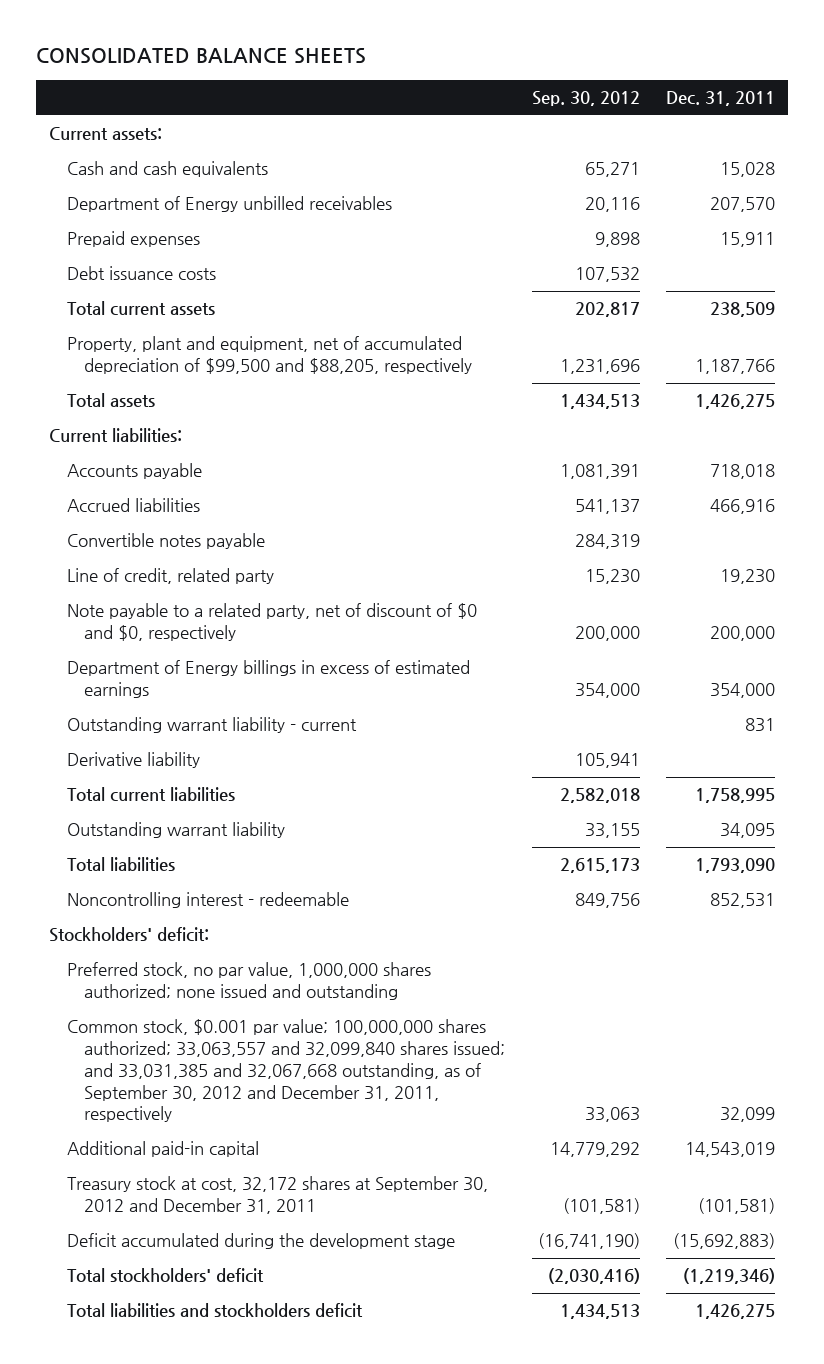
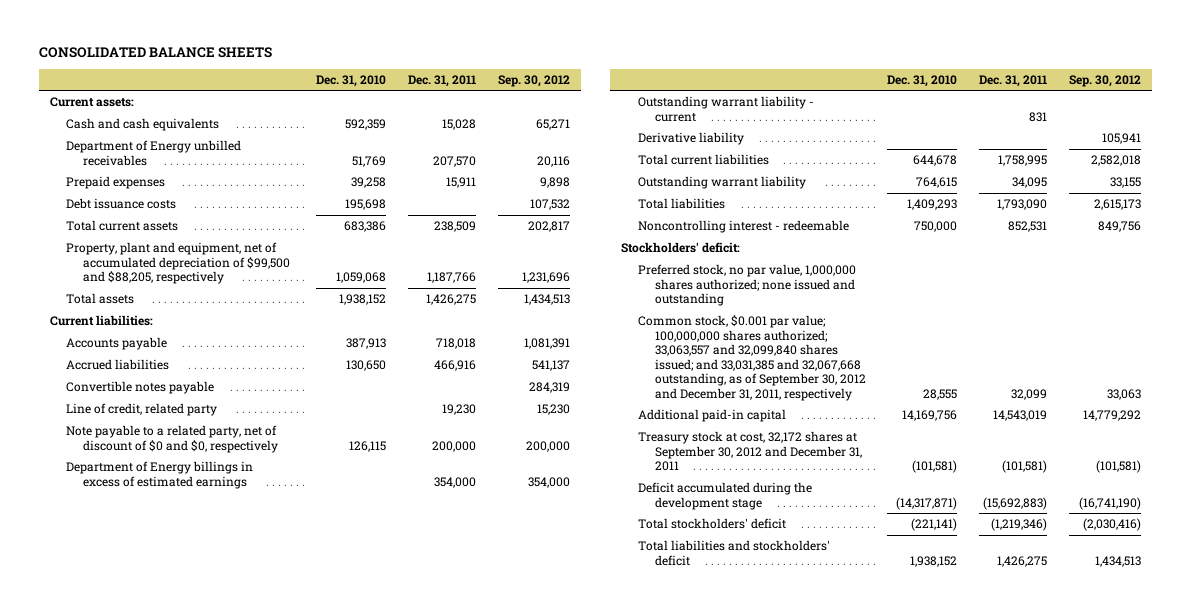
none -> [315,74,386,87] Dec. 31, 2010
[66,1303,363,1319] Total liabilities and stockholders deficit -> [637,539,830,566] Total liabilities and stockholders' deficit

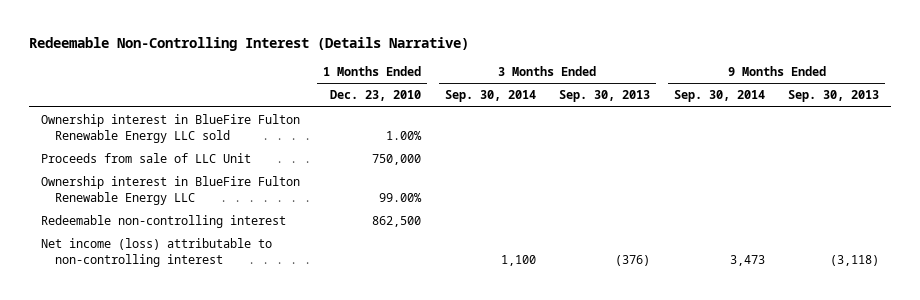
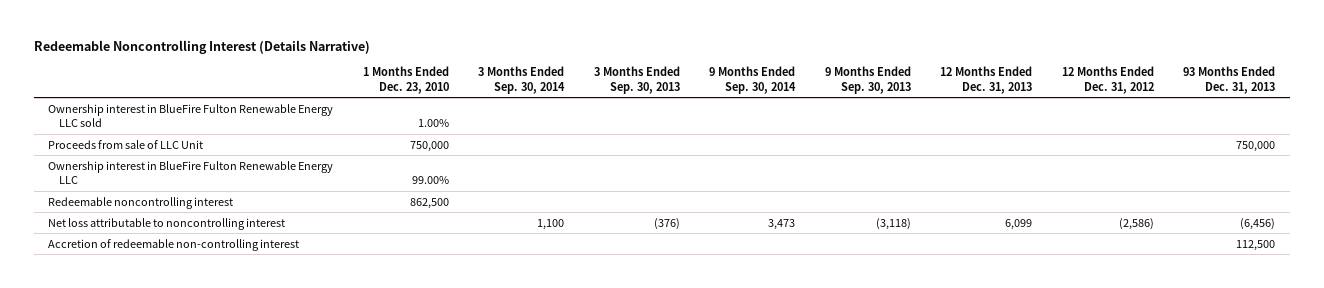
[28,36,469,51] Redeemable Non-Controlling Interest (Details Narrative) -> [33,39,370,54] Redeemable Noncontrolling Interest (Details Narrative)
none -> [940,66,1033,94] 12 Months Ended Dec. 31, 2013
none -> [1061,66,1154,94] 12 Months Ended Dec. 31, 2012
none -> [1183,66,1276,94] 93 Months Ended Dec. 31, 2013
[40,215,286,229] Redeemable non-controlling interest -> [48,196,234,209] Redeemable noncontrolling interest
[40,238,272,267] Net income (loss) attributable to non-controlling interest -> [48,217,286,230] Net loss attributable to noncontrolling interest
none -> [48,238,300,251] Accretion of redeemable non-controlling interest

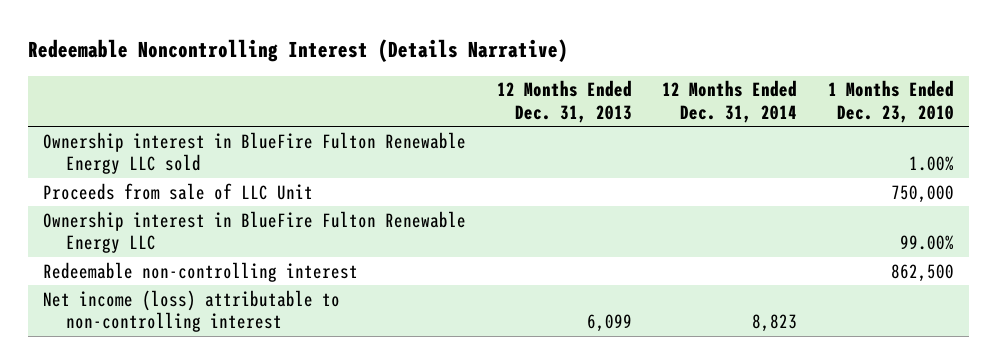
[478,66,566,94] 3 Months Ended Sep. 30, 2014 -> none
[593,66,680,94] 3 Months Ended Sep. 30, 2013 -> none
[709,66,797,94] 9 Months Ended Sep. 30, 2014 -> none
[824,66,911,94] 9 Months Ended Sep. 30, 2013 -> none
[1061,66,1154,94] 12 Months Ended Dec. 31, 2012 -> none
[1183,66,1276,94] 93 Months Ended Dec. 31, 2013 -> none
none -> [662,80,798,123] 12 Months Ended Dec. 31, 2014
[48,238,300,251] Accretion of redeemable non-controlling interest -> none
[48,196,234,209] Redeemable noncontrolling interest -> [42,261,358,282] Redeemable non-controlling interest
[48,217,286,230] Net loss attributable to noncontrolling interest -> [42,289,340,333] Net income (loss) attributable to non-controlling interest

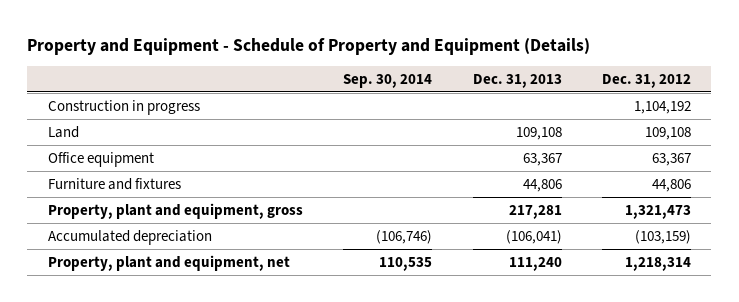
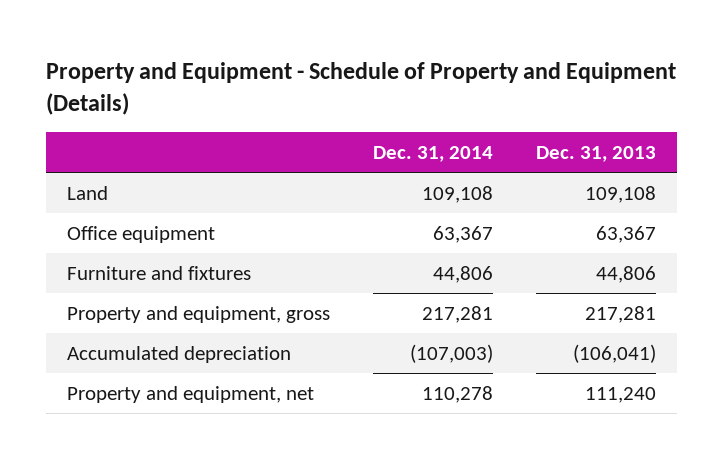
[343,73,433,88] Sep. 30, 2014 -> none
[602,73,692,88] Dec. 31, 2012 -> none
none -> [373,146,494,163] Dec. 31, 2014
[47,99,200,115] Construction in progress -> none
[47,202,303,219] Property, plant and equipment, gross -> [67,305,331,323] Property and equipment, gross
[47,254,290,271] Property, plant and equipment, net -> [67,385,315,403] Property and equipment, net

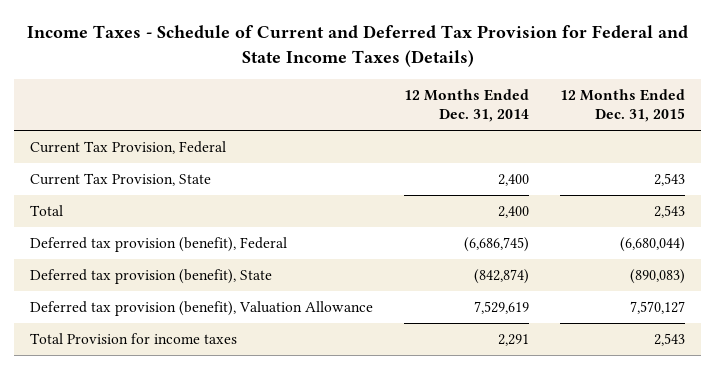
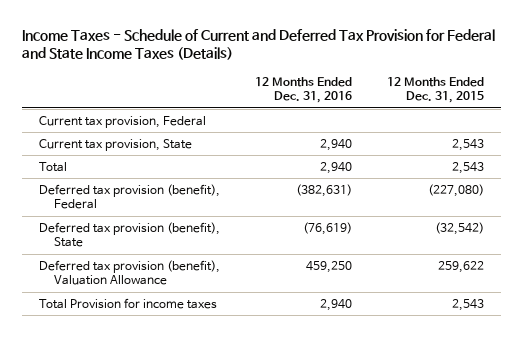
[404,88,530,123] 12 Months Ended Dec. 31, 2014 -> none
none -> [254,76,352,104] 12 Months Ended Dec. 31, 2016
[29,141,226,155] Current Tax Provision, Federal -> [39,115,207,128] Current tax provision, Federal
[29,173,211,187] Current Tax Provision, State -> [39,138,193,151] Current tax provision, State
[620,237,686,253] (6,680,044) -> [427,183,484,197] (227,080)
[630,269,686,285] (890,083) -> [434,221,484,235] (32,542)
[630,301,686,315] 7,570,127 -> [437,260,484,273] 259,622

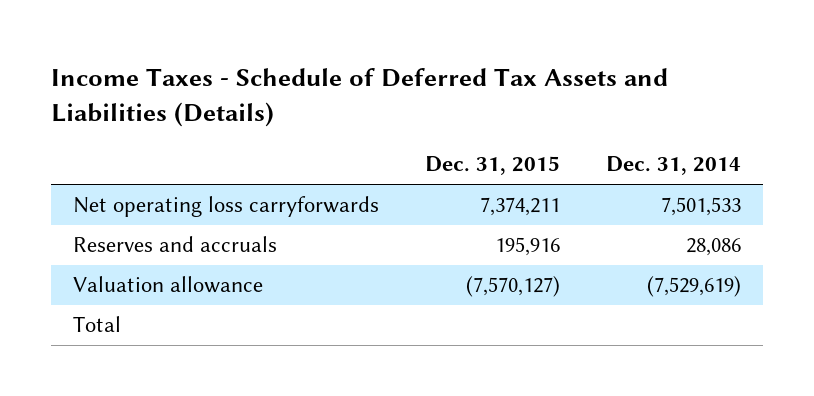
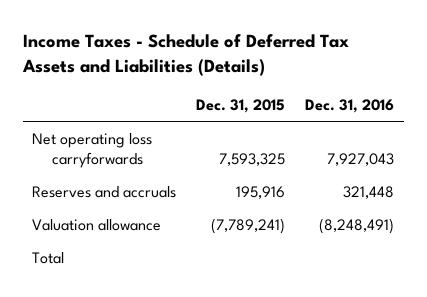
[605,156,741,176] Dec. 31, 2014 -> none
none -> [305,99,395,114] Dec. 31, 2016
[480,197,561,217] 7,374,211 -> [219,152,286,166] 7,593,325
[466,276,561,298] (7,570,127) -> [211,217,286,234] (7,789,241)

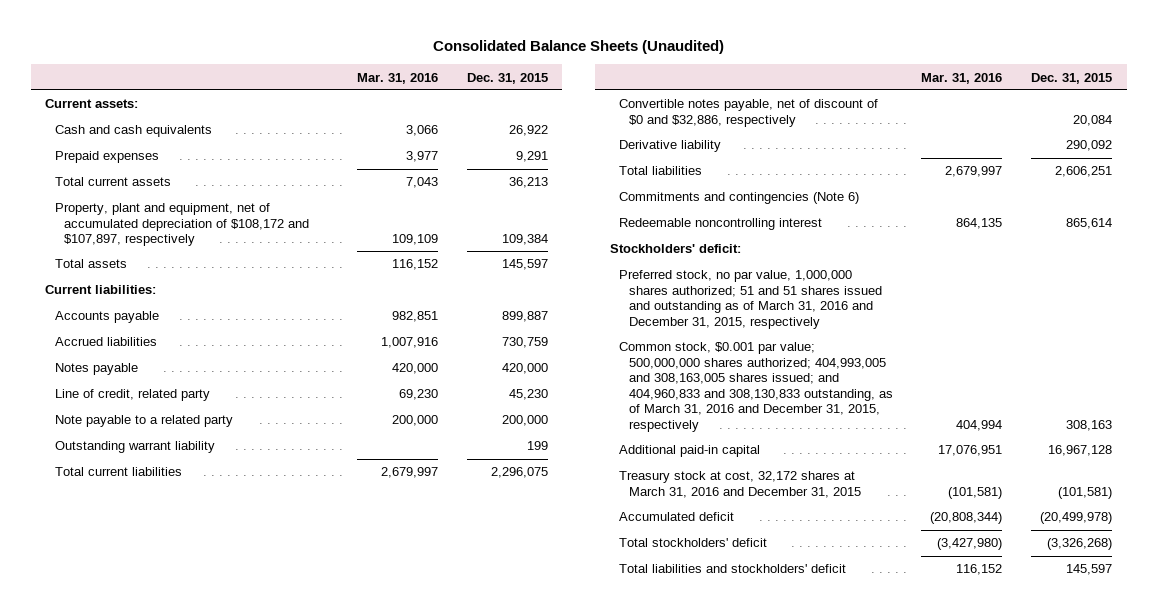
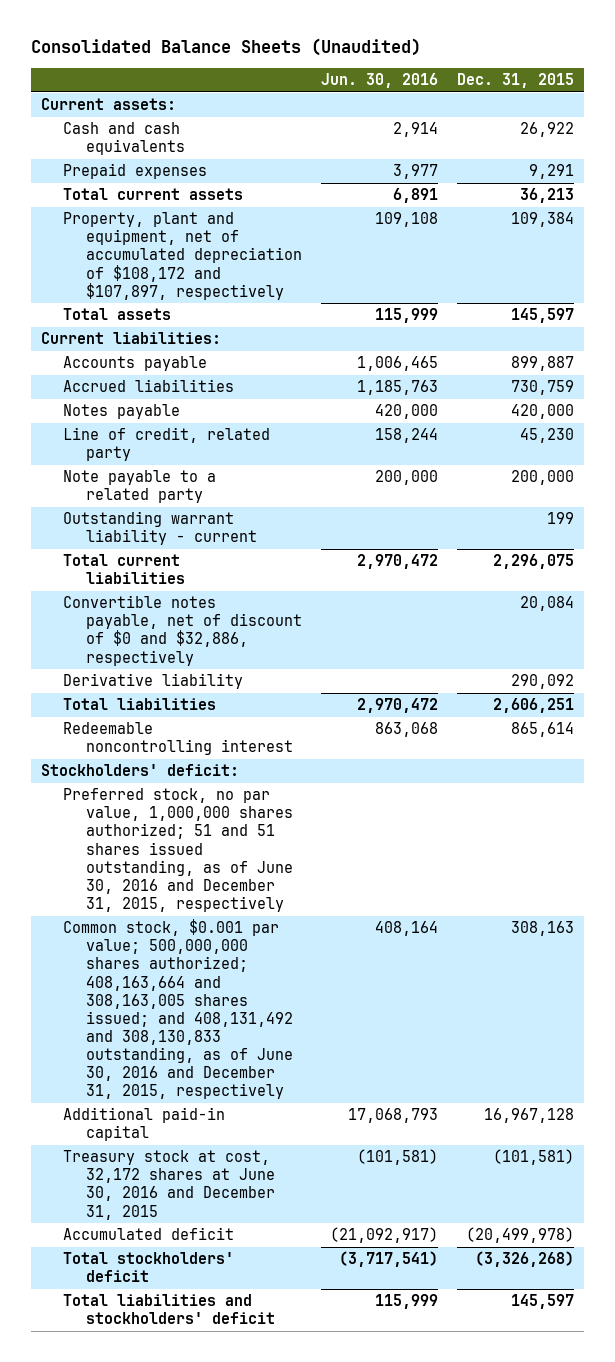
[357,72,439,84] Mar. 31, 2016 -> none
none -> [321,72,439,88] Jun. 30, 2016
[54,441,215,454] Outstanding warrant liability -> [63,511,257,546] Outstanding warrant liability - current
[619,192,860,205] Commitments and contingencies (Note 6) -> none
[619,270,882,329] Preferred stock, no par value, 1,000,000 shares authorized; 51 and 51 shares issued and outstanding as of March 31, 2016 and December 31, 2015, respectively -> [63,788,293,913] Preferred stock, no par value, 1,000,000 shares authorized; 51 and 51 shares issued outstanding, as of June 30, 2016 and December 31, 2015, respectively
[619,342,893,432] Common stock, $0.001 par value; 500,000,000 shares authorized; 404,993,005 and 308,163,005 shares issued; and 404,960,833 and 308,130,833 outstanding, as of March 31, 2016 and December 31, 2015, respectively -> [63,919,293,1100] Common stock, $0.001 par value; 500,000,000 shares authorized; 408,163,664 and 308,163,005 shares issued; and 408,131,492 and 308,130,833 outstanding, as of June 30, 2016 and December 31, 2015, respectively
[619,471,861,498] Treasury stock at cost, 32,172 shares at March 31, 2016 and December 31, 2015 -> [63,1150,275,1220] Treasury stock at cost, 32,172 shares at June 30, 2016 and December 31, 2015

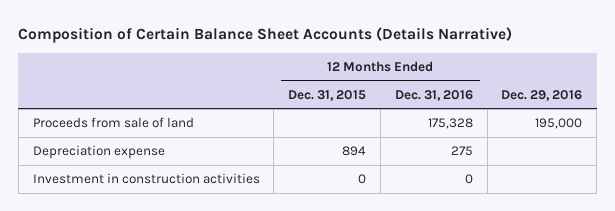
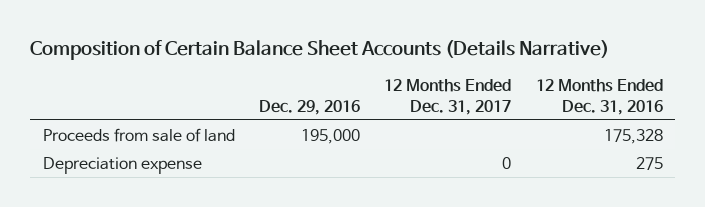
[288,89,367,101] Dec. 31, 2015 -> none
none -> [384,79,512,115] 12 Months Ended Dec. 31, 2017
[32,173,260,185] Investment in construction activities -> none

